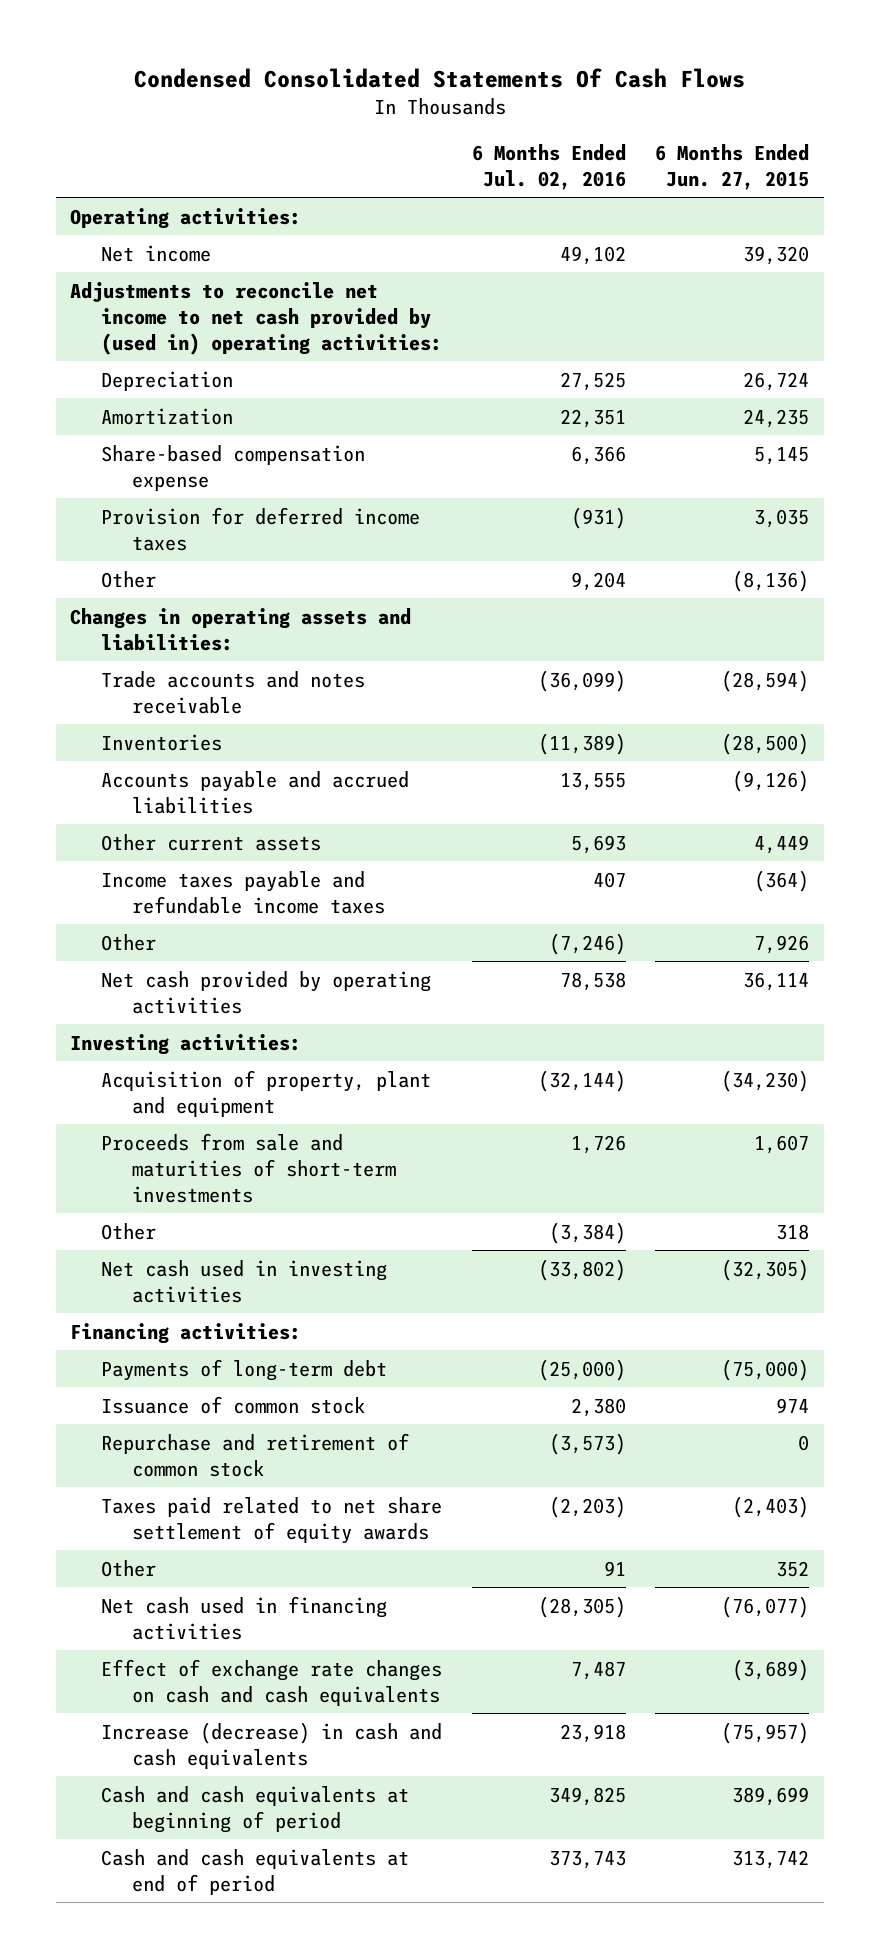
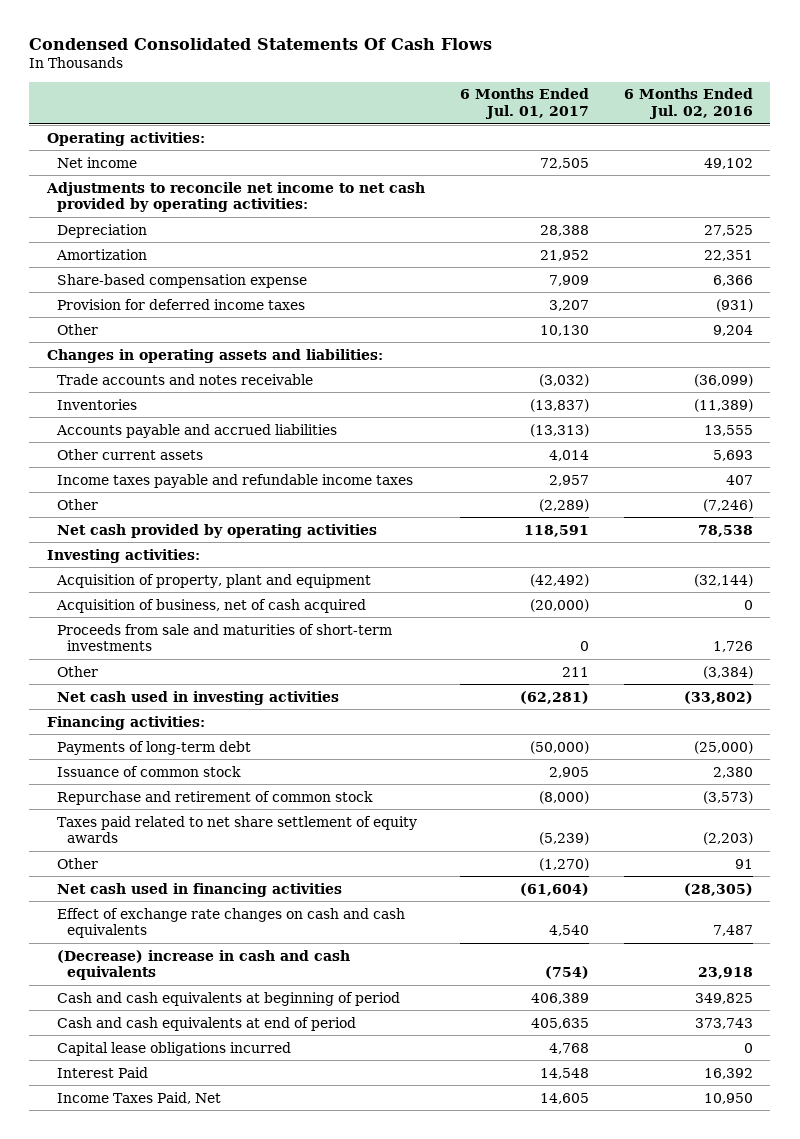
[654,143,809,191] 6 Months Ended Jun. 27, 2015 -> none
none -> [459,88,589,119] 6 Months Ended Jul. 01, 2017
[70,281,443,355] Adjustments to reconcile net income to net cash provided by (used in) operating activities: -> [45,181,425,213] Adjustments to reconcile net income to net cash provided by operating activities:
none -> [55,598,366,613] Acquisition of business, net of cash acquired
[101,1721,443,1769] Increase (decrease) in cash and cash equivalents -> [56,949,350,981] (Decrease) increase in cash and cash equivalents
none -> [56,1041,291,1056] Capital lease obligations incurred
none -> [56,1066,148,1078] Interest Paid
none -> [56,1091,221,1104] Income Taxes Paid, Net

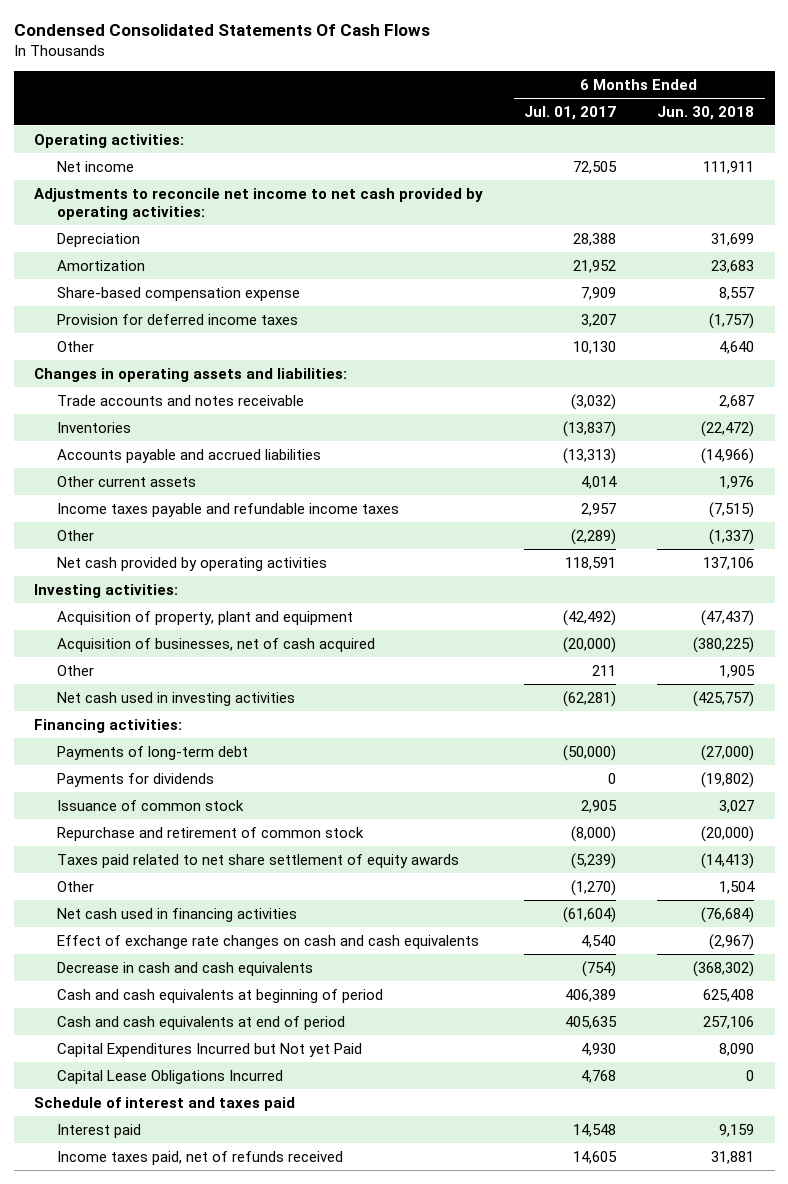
[623,88,753,119] 6 Months Ended Jul. 02, 2016 -> none
none -> [657,105,755,120] Jun. 30, 2018
[56,623,392,652] Proceeds from sale and maturities of short-term investments -> none
[55,598,366,613] Acquisition of business, net of cash acquired -> [57,637,376,652] Acquisition of businesses, net of cash acquired
none -> [57,772,215,787] Payments for dividends
[56,949,350,981] (Decrease) increase in cash and cash equivalents -> [57,961,314,976] Decrease in cash and cash equivalents
none -> [57,1042,363,1057] Capital Expenditures Incurred but Not yet Paid
[56,1041,291,1056] Capital lease obligations incurred -> [57,1069,284,1084] Capital Lease Obligations Incurred
none -> [34,1096,296,1111] Schedule of interest and taxes paid
[56,1066,148,1078] Interest Paid -> [57,1123,142,1138] Interest paid
[56,1091,221,1104] Income Taxes Paid, Net -> [57,1150,344,1165] Income taxes paid, net of refunds received

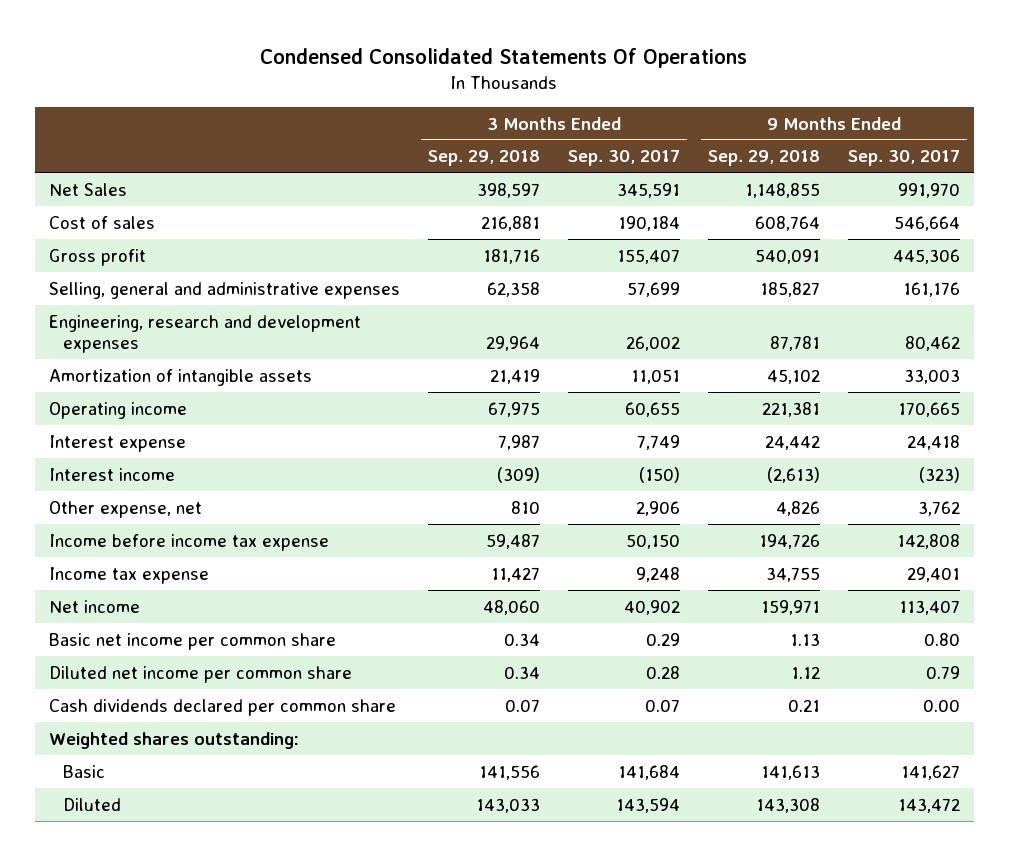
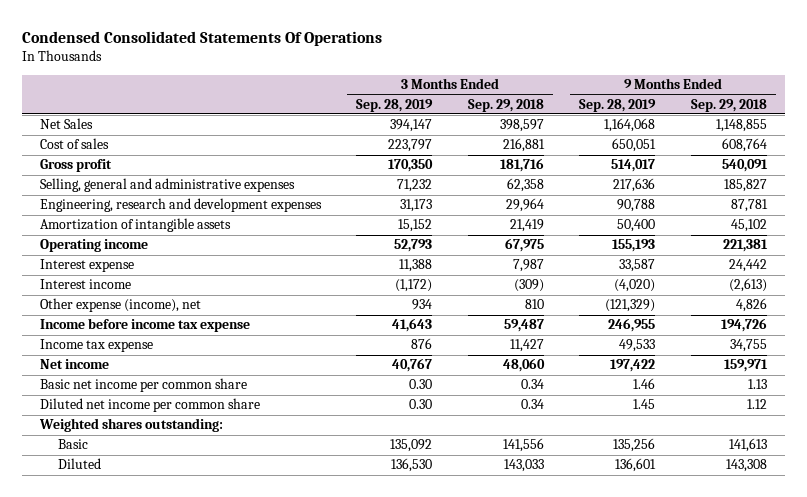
[567,150,680,167] Sep. 30, 2017 -> none
[847,150,960,167] Sep. 30, 2017 -> none
none -> [356,98,434,112] Sep. 28, 2019
none -> [579,98,657,112] Sep. 28, 2019
[49,500,203,518] Other expense, net -> [39,298,201,313] Other expense (income), net
[49,698,397,716] Cash dividends declared per common share -> none

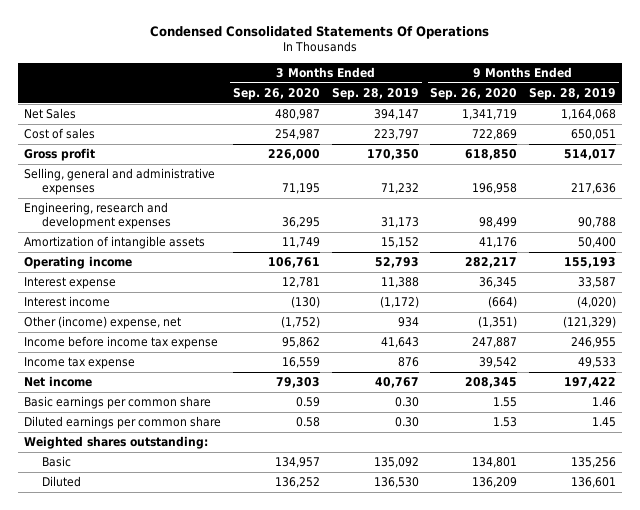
[467,98,544,112] Sep. 29, 2018 -> none
[690,98,767,112] Sep. 29, 2018 -> none
none -> [232,87,320,100] Sep. 26, 2020
none -> [430,87,518,100] Sep. 26, 2020
[39,298,201,313] Other expense (income), net -> [24,316,182,330] Other (income) expense, net
[39,378,247,393] Basic net income per common share -> [24,396,212,410] Basic earnings per common share
[39,398,260,413] Diluted net income per common share -> [24,416,222,430] Diluted earnings per common share

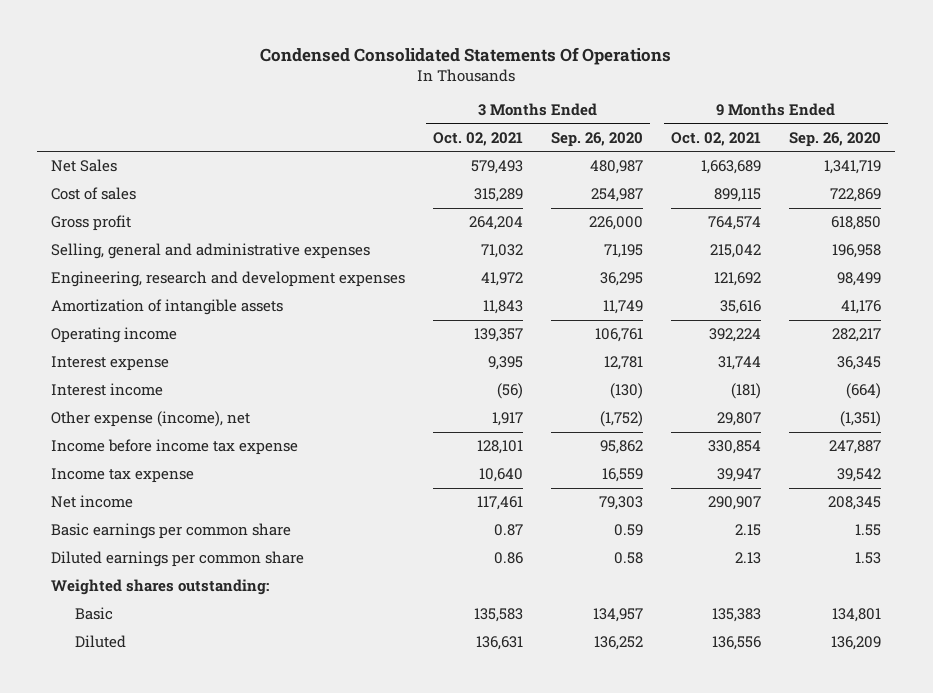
[331,87,419,100] Sep. 28, 2019 -> none
[529,87,617,100] Sep. 28, 2019 -> none
none -> [433,131,524,146] Oct. 02, 2021
none -> [671,131,762,146] Oct. 02, 2021
[24,316,182,330] Other (income) expense, net -> [51,411,251,428] Other expense (income), net

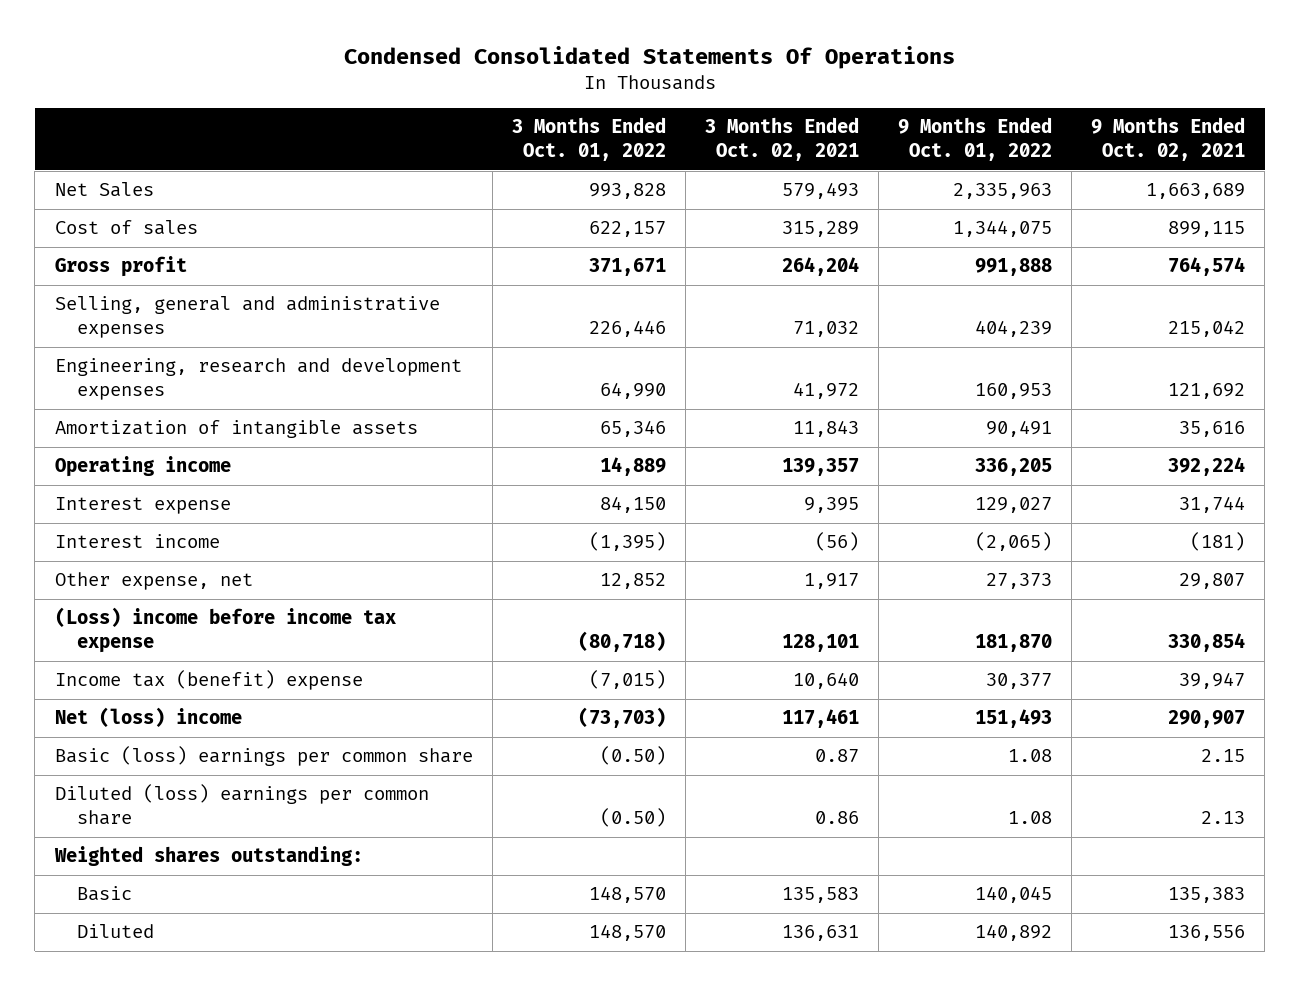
[551,131,644,147] Sep. 26, 2020 -> none
[789,131,882,147] Sep. 26, 2020 -> none
none -> [511,117,666,162] 3 Months Ended Oct. 01, 2022
none -> [898,117,1053,162] 9 Months Ended Oct. 01, 2022
[51,411,251,428] Other expense (income), net -> [54,572,253,591] Other expense, net
[51,439,299,456] Income before income tax expense -> [54,607,396,654] (Loss) income before income tax expense
[51,468,195,484] Income tax expense -> [54,670,363,691] Income tax (benefit) expense
[51,495,134,509] Net income -> [54,707,242,728] Net (loss) income
[51,523,292,540] Basic earnings per common share -> [54,746,473,767] Basic (loss) earnings per common share
[51,551,305,568] Diluted earnings per common share -> [54,784,429,826] Diluted (loss) earnings per common share

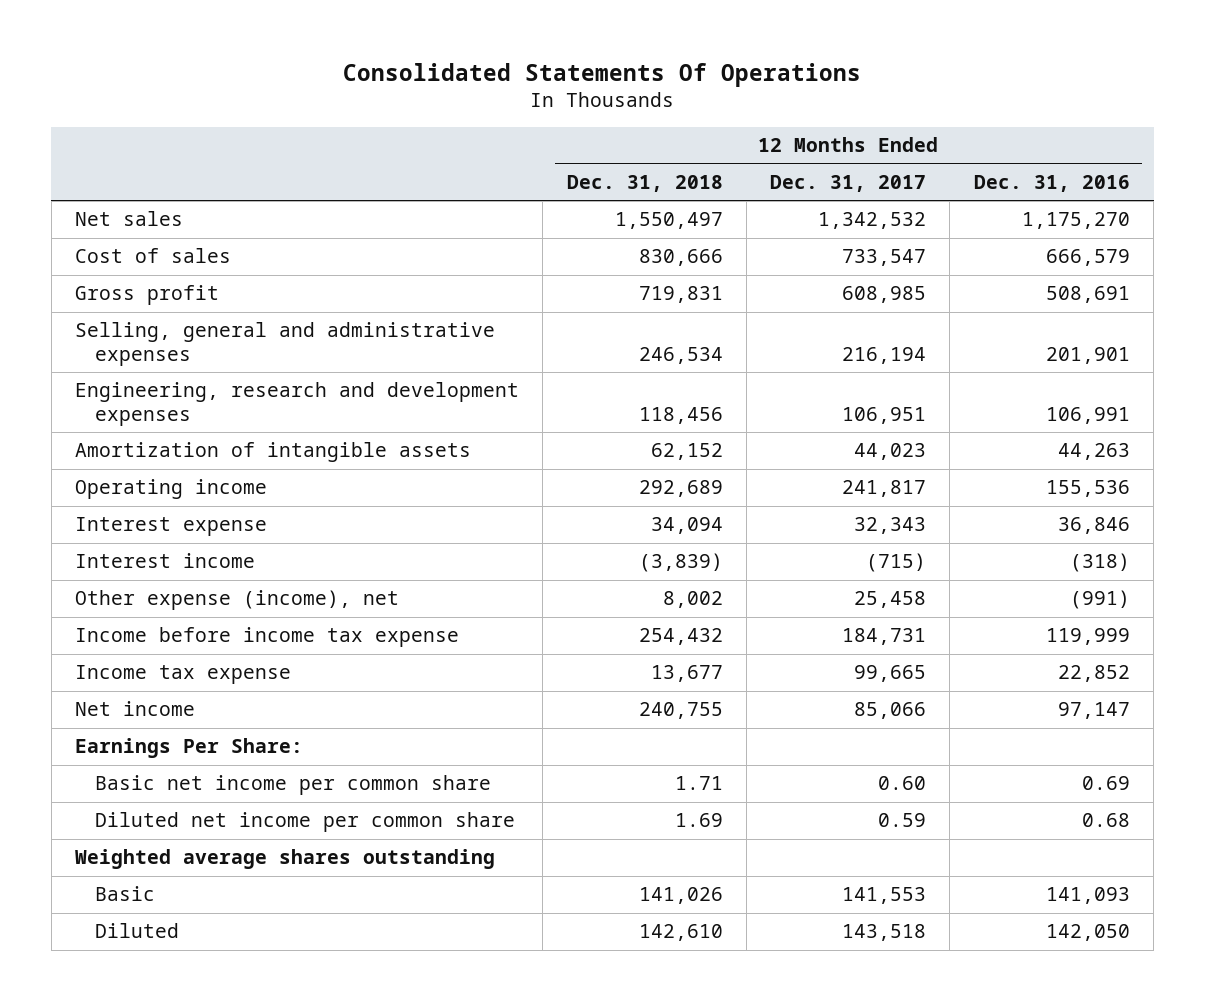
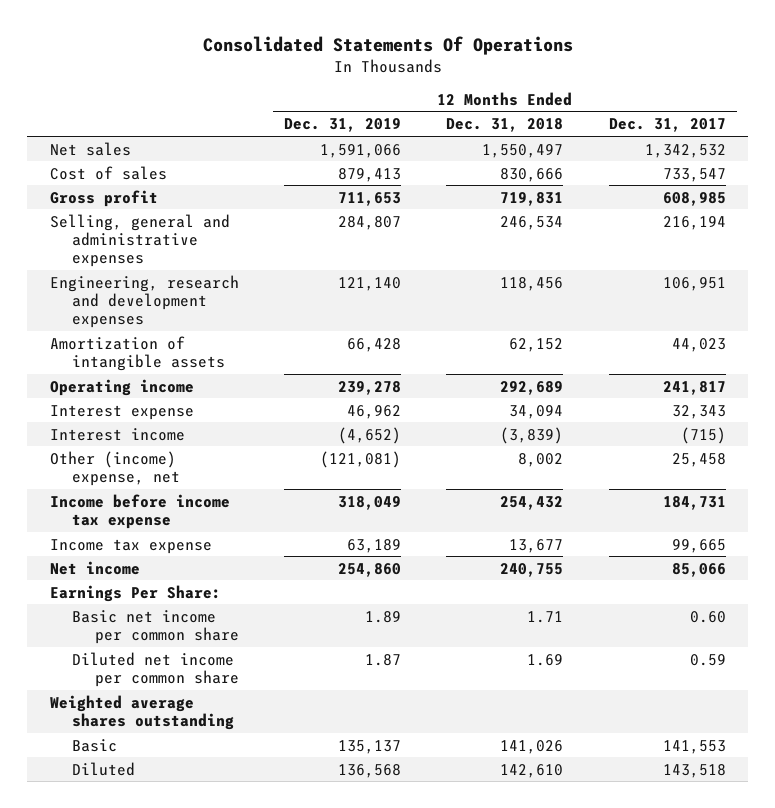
[973,174,1130,192] Dec. 31, 2016 -> none
none -> [284,118,402,133] Dec. 31, 2019
[74,590,399,611] Other expense (income), net -> [49,450,181,486] Other (income) expense, net

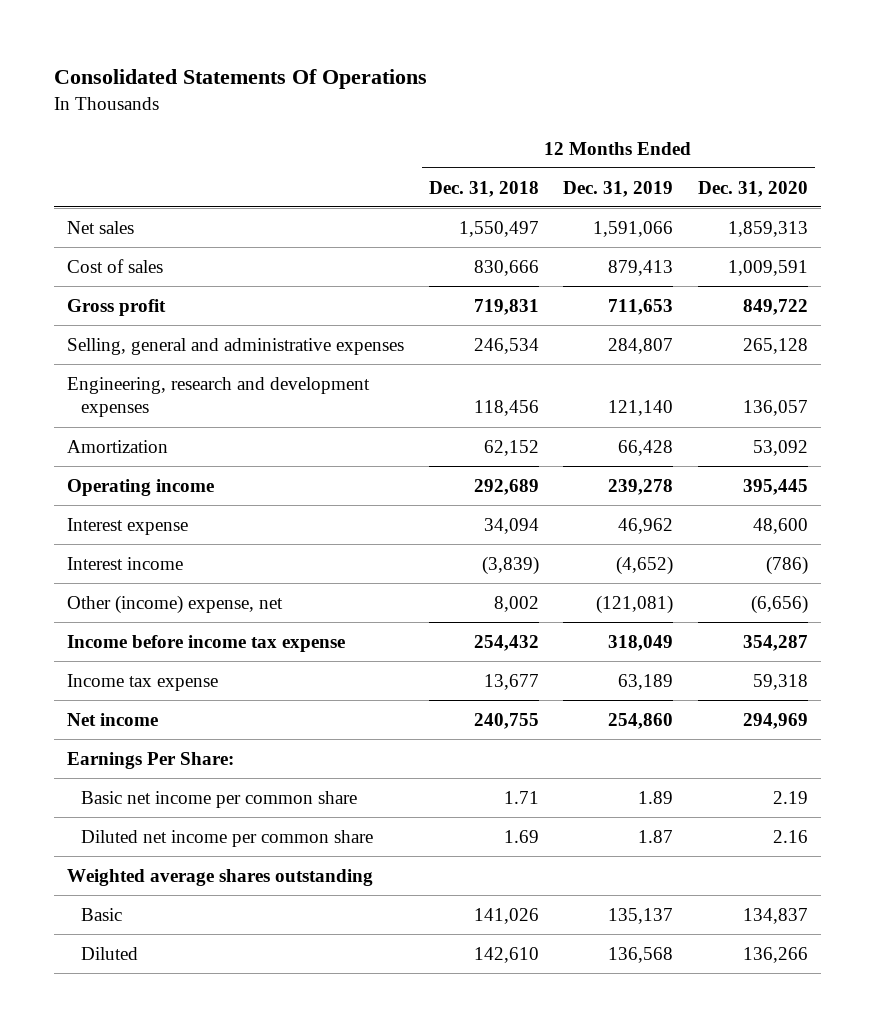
[608,118,726,133] Dec. 31, 2017 -> none
none -> [698,180,809,197] Dec. 31, 2020
[49,335,226,371] Amortization of intangible assets -> [66,439,168,453] Amortization

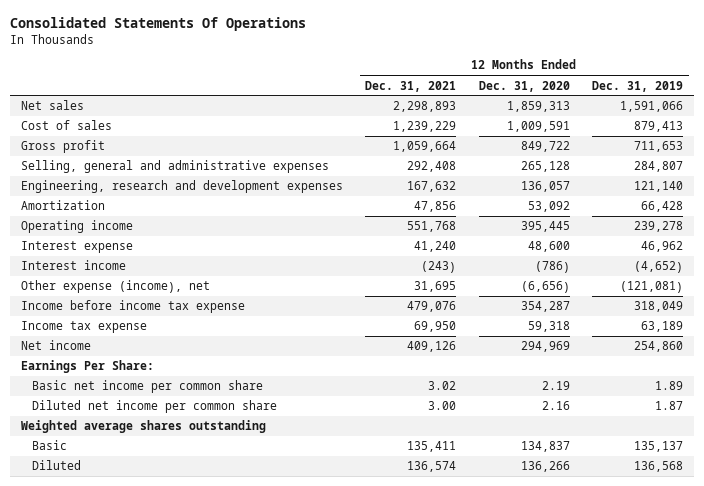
[428,180,539,197] Dec. 31, 2018 -> none
none -> [365,80,457,92] Dec. 31, 2021
[66,594,283,614] Other (income) expense, net -> [21,280,211,294] Other expense (income), net

